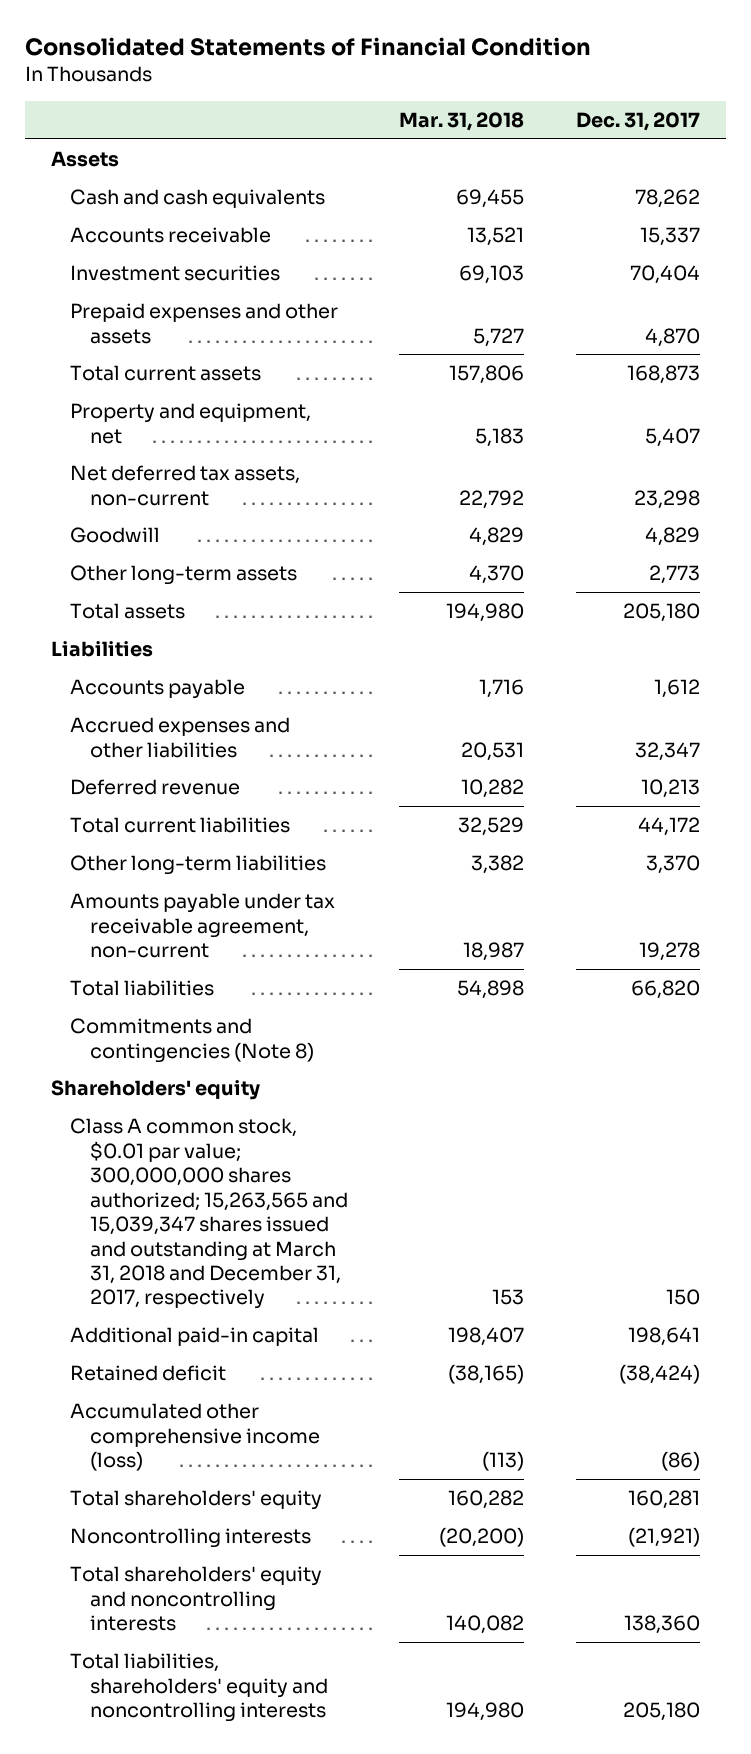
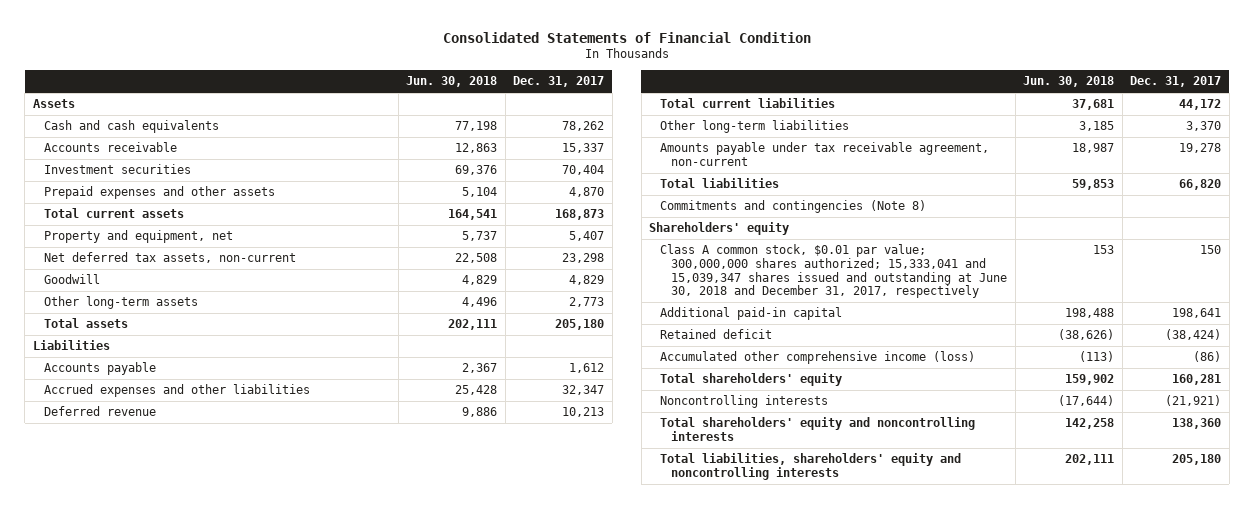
[399,111,525,131] Mar. 31, 2018 -> none
none -> [406,76,498,88] Jun. 30, 2018
[70,1118,348,1310] Class A common stock, $0.01 par value; 300,000,000 shares authorized; 15,263,565 and 15,039,347 shares issued and outstanding at March 31, 2018 and December 31, 2017, respectively -> [660,244,1008,299] Class A common stock, $0.01 par value; 300,000,000 shares authorized; 15,333,041 and 15,039,347 shares issued and outstanding at June 30, 2018 and December 31, 2017, respectively

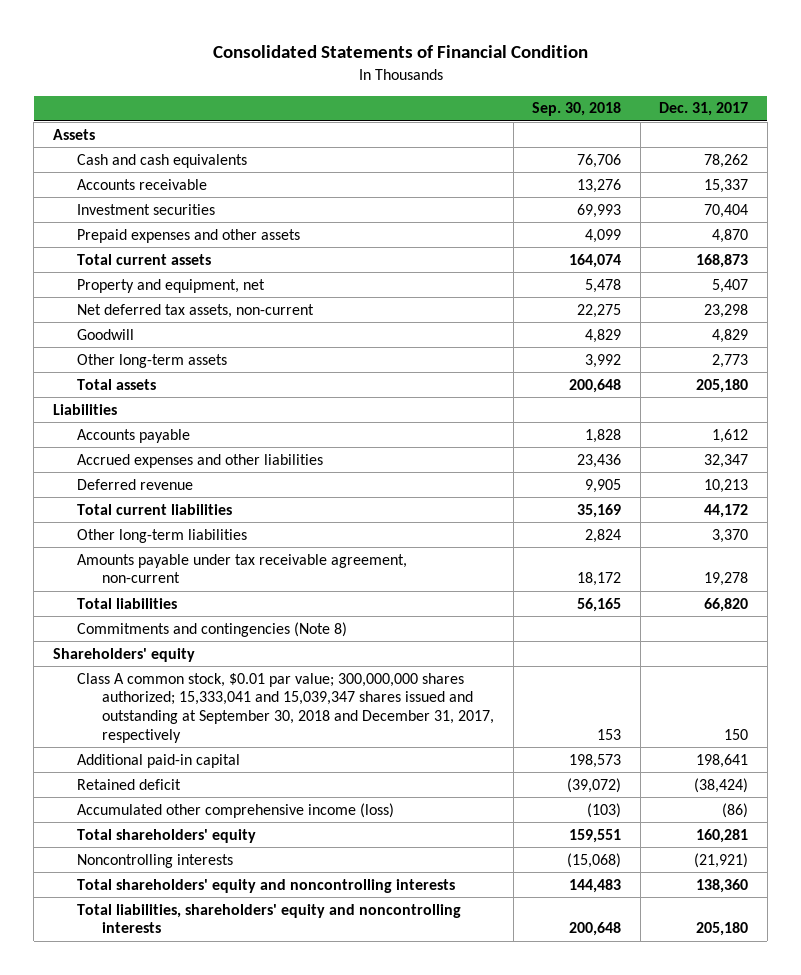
[406,76,498,88] Jun. 30, 2018 -> none
none -> [532,102,622,117] Sep. 30, 2018
[660,244,1008,299] Class A common stock, $0.01 par value; 300,000,000 shares authorized; 15,333,041 and 15,039,347 shares issued and outstanding at June 30, 2018 and December 31, 2017, respectively -> [77,672,495,743] Class A common stock, $0.01 par value; 300,000,000 shares authorized; 15,333,041 and 15,039,347 shares issued and outstanding at September 30, 2018 and December 31, 2017, respectively

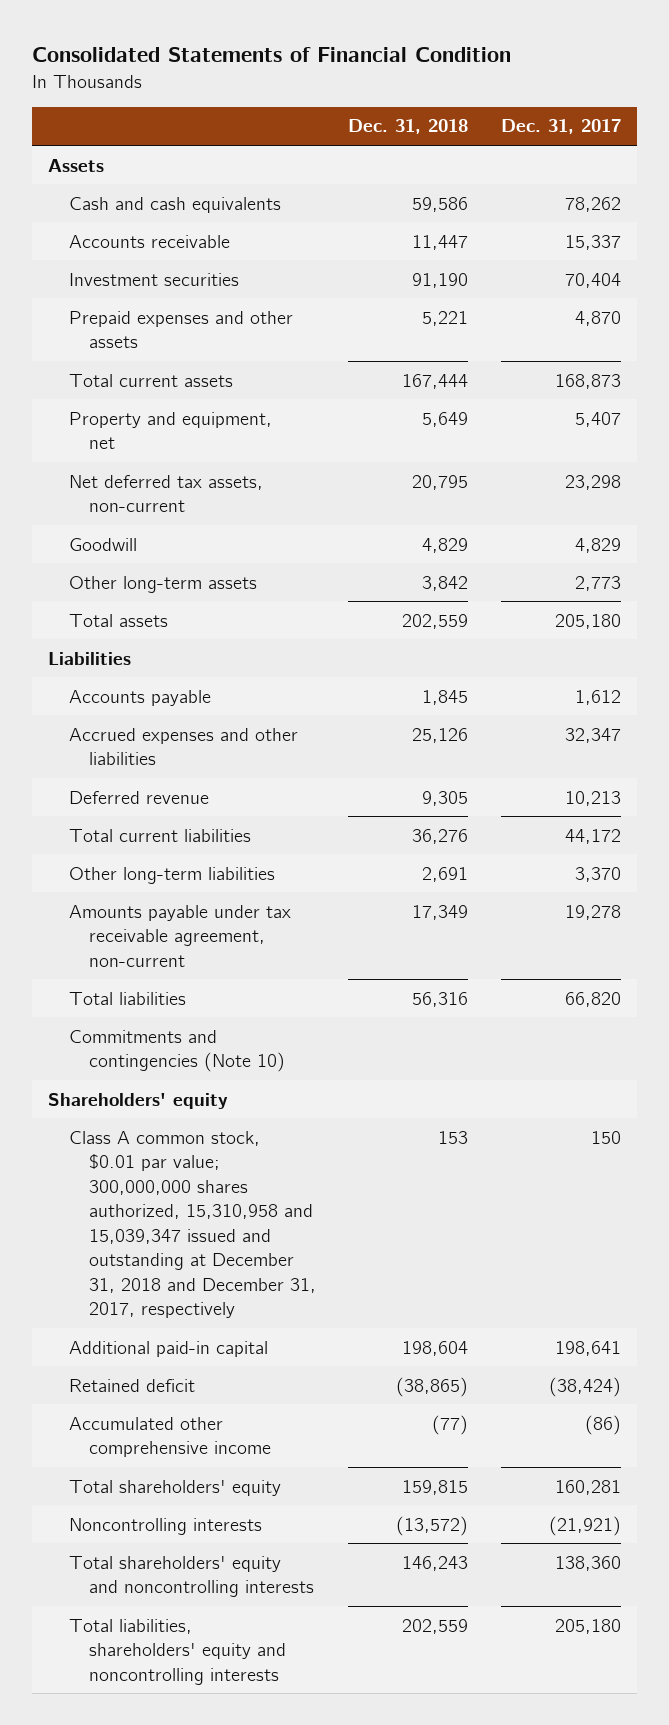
[532,102,622,117] Sep. 30, 2018 -> none
none -> [348,119,469,135] Dec. 31, 2018
[77,621,348,637] Commitments and contingencies (Note 8) -> [68,1029,285,1073] Commitments and contingencies (Note 10)
[77,672,495,743] Class A common stock, $0.01 par value; 300,000,000 shares authorized; 15,333,041 and 15,039,347 shares issued and outstanding at September 30, 2018 and December 31, 2017, respectively -> [68,1130,316,1319] Class A common stock, $0.01 par value; 300,000,000 shares authorized, 15,310,958 and 15,039,347 issued and outstanding at December 31, 2018 and December 31, 2017, respectively
[77,802,395,818] Accumulated other comprehensive income (loss) -> [68,1416,271,1458] Accumulated other comprehensive income

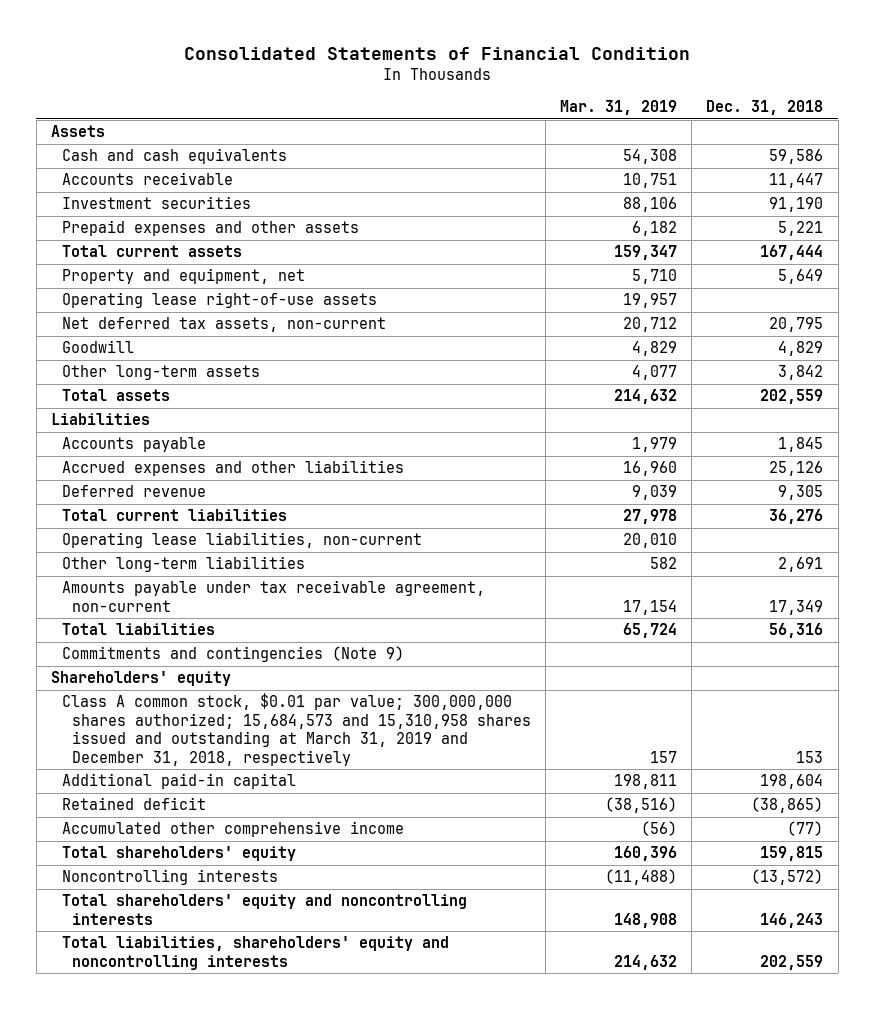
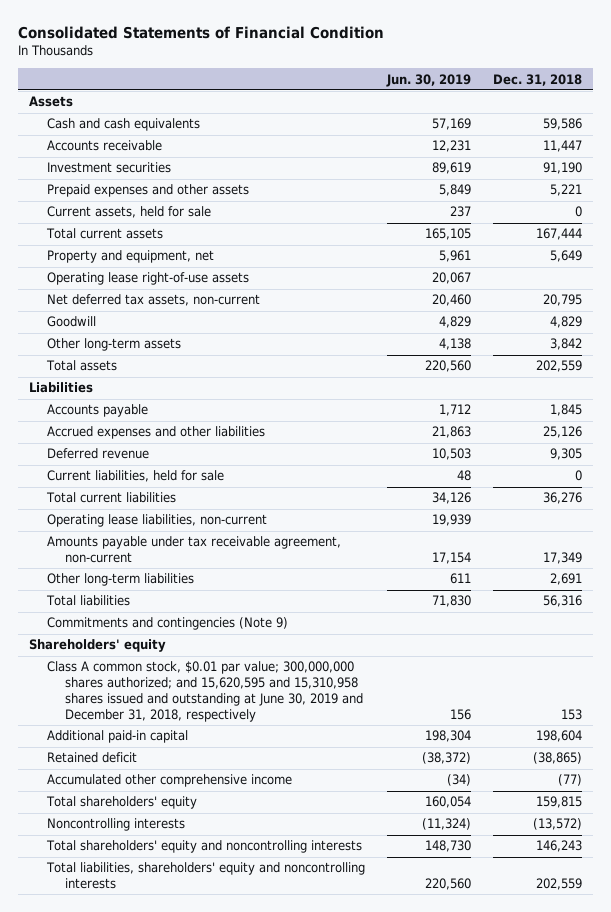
[560,100,678,116] Mar. 31, 2019 -> none
none -> [385,73,471,87] Jun. 30, 2019
none -> [47,206,212,219] Current assets, held for sale
none -> [47,470,225,483] Current liabilities, held for sale
[61,556,305,573] Other long-term liabilities -> [47,573,195,587] Other long-term liabilities
[61,693,532,766] Class A common stock, $0.01 par value; 300,000,000 shares authorized; 15,684,573 and 15,310,958 shares issued and outstanding at March 31, 2019 and December 31, 2018, respectively -> [47,661,363,722] Class A common stock, $0.01 par value; 300,000,000 shares authorized; and 15,620,595 and 15,310,958 shares issued and outstanding at June 30, 2019 and December 31, 2018, respectively

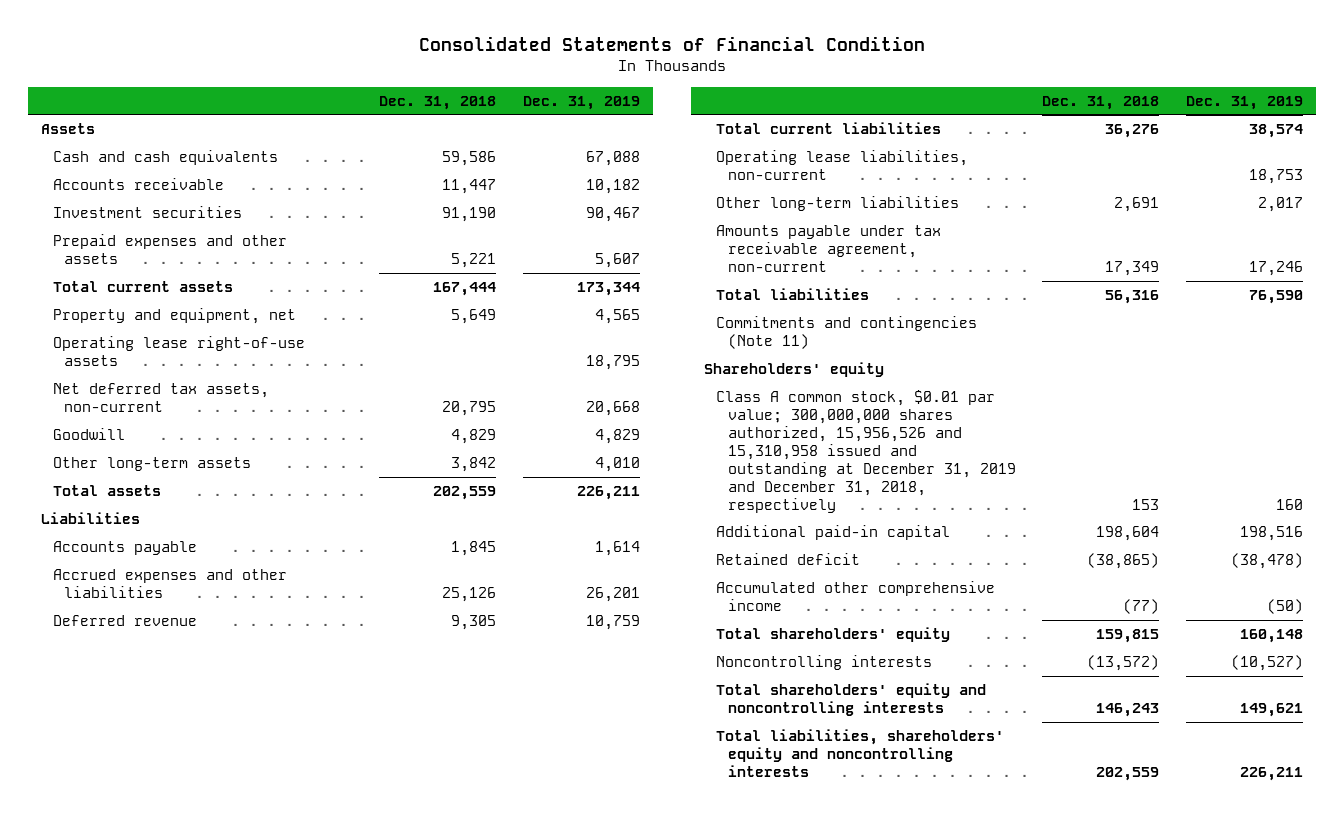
[385,73,471,87] Jun. 30, 2019 -> none
none -> [522,95,640,110] Dec. 31, 2019
[47,206,212,219] Current assets, held for sale -> none
[47,470,225,483] Current liabilities, held for sale -> none
[47,536,342,564] Amounts payable under tax receivable agreement, non-current -> [715,225,941,273] Amounts payable under tax receivable agreement, non-current
[47,617,289,631] Commitments and contingencies (Note 9) -> [715,316,977,350] Commitments and contingencies (Note 11)
[47,661,363,722] Class A common stock, $0.01 par value; 300,000,000 shares authorized; and 15,620,595 and 15,310,958 shares issued and outstanding at June 30, 2019 and December 31, 2018, respectively -> [715,390,1016,513] Class A common stock, $0.01 par value; 300,000,000 shares authorized, 15,956,526 and 15,310,958 issued and outstanding at December 31, 2019 and December 31, 2018, respectively

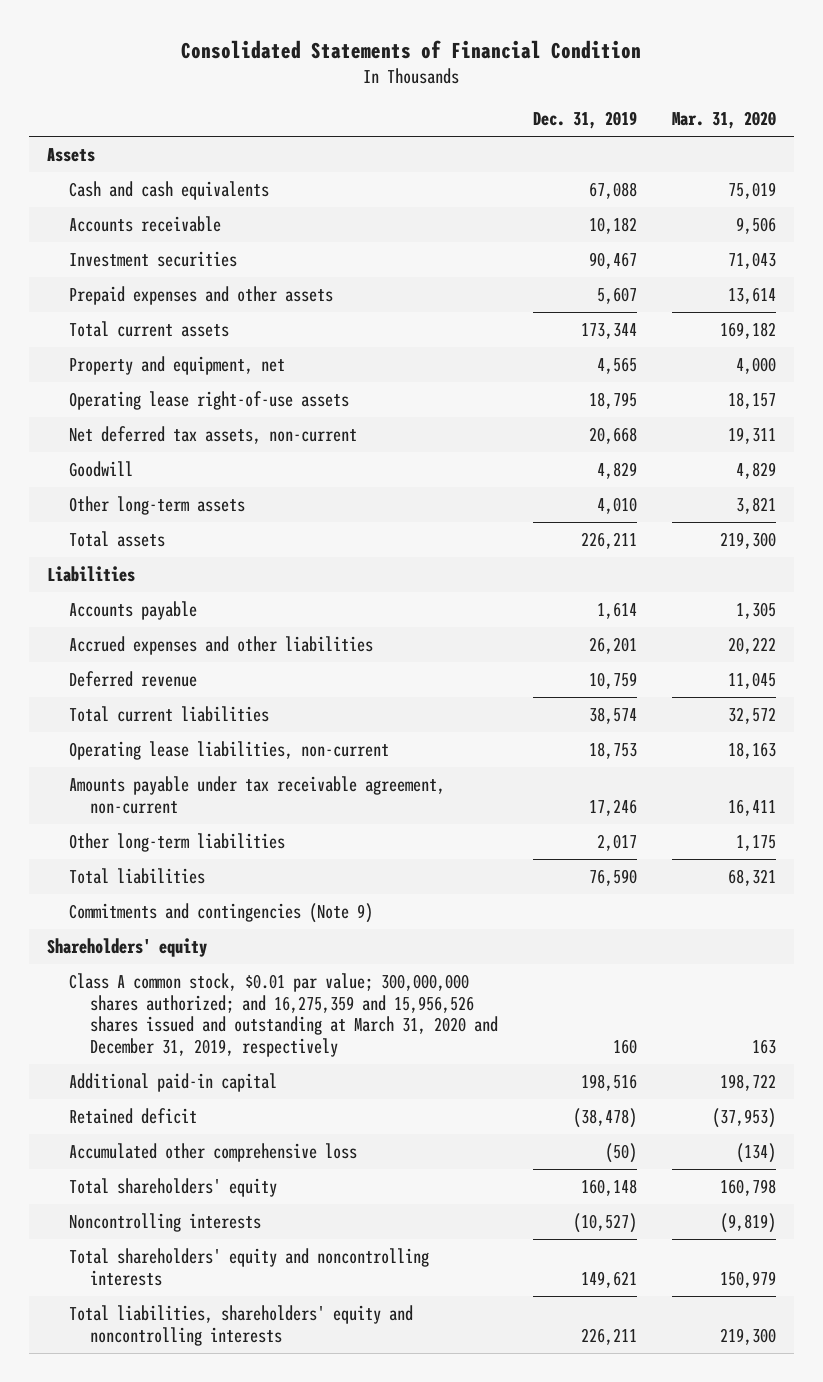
[379,95,497,110] Dec. 31, 2018 -> none
none -> [672,111,777,130] Mar. 31, 2020
[715,196,959,212] Other long-term liabilities -> [68,832,285,852] Other long-term liabilities
[715,316,977,350] Commitments and contingencies (Note 11) -> [68,902,373,923] Commitments and contingencies (Note 9)
[715,390,1016,513] Class A common stock, $0.01 par value; 300,000,000 shares authorized, 15,956,526 and 15,310,958 issued and outstanding at December 31, 2019 and December 31, 2018, respectively -> [68,972,499,1058] Class A common stock, $0.01 par value; 300,000,000 shares authorized; and 16,275,359 and 15,956,526 shares issued and outstanding at March 31, 2020 and December 31, 2019, respectively
[715,581,995,612] Accumulated other comprehensive income -> [68,1142,357,1162] Accumulated other comprehensive loss

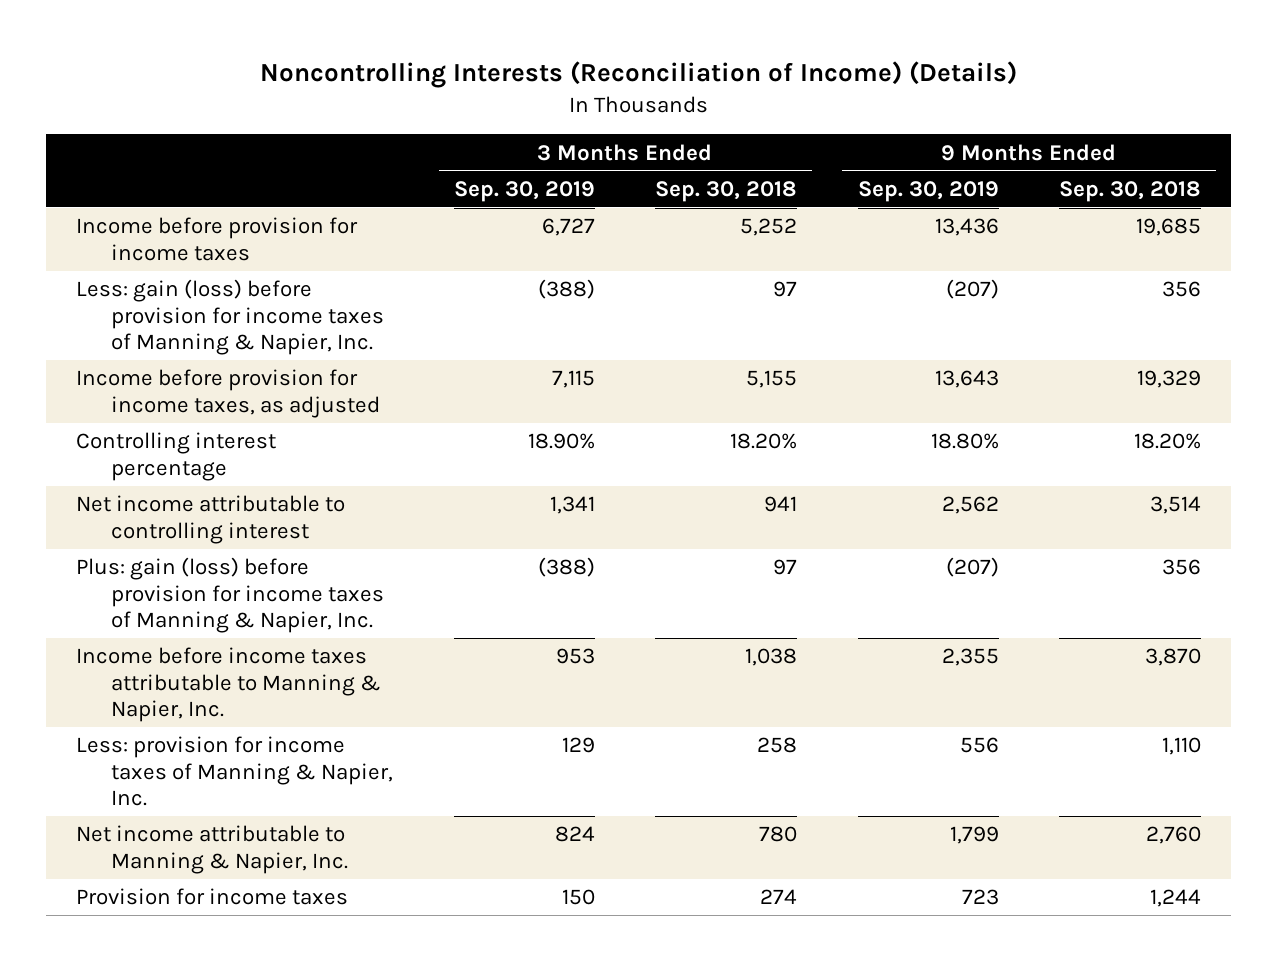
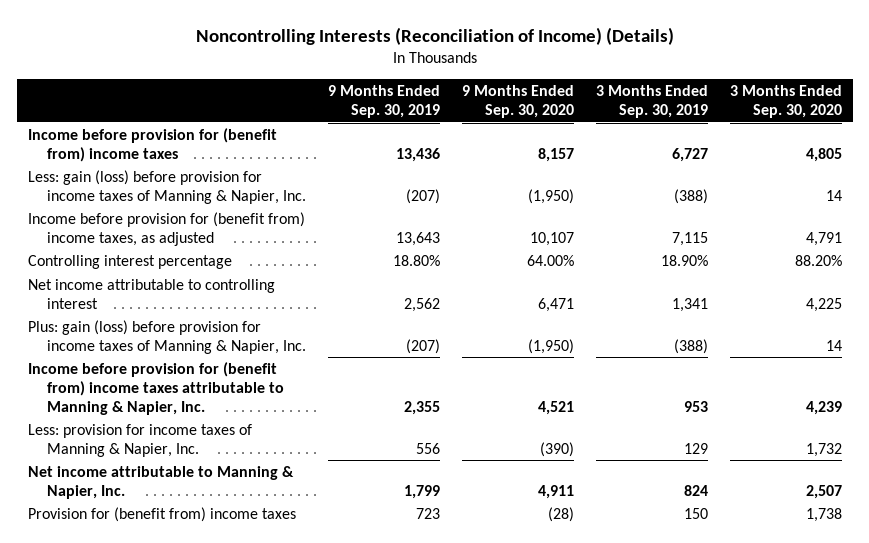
[655,180,798,202] Sep. 30, 2018 -> none
[1058,180,1201,202] Sep. 30, 2018 -> none
none -> [461,85,574,119] 9 Months Ended Sep. 30, 2020
none -> [729,85,842,119] 3 Months Ended Sep. 30, 2020
[76,217,359,261] Income before provision for income taxes -> [27,127,277,162] Income before provision for (benefit from) income taxes
[76,369,381,418] Income before provision for income taxes, as adjusted -> [27,211,305,246] Income before provision for (benefit from) income taxes, as adjusted
[76,647,382,723] Income before income taxes attributable to Manning & Napier, Inc. -> [27,361,284,415] Income before provision for (benefit from) income taxes attributable to Manning & Napier, Inc.
[76,888,349,906] Provision for income taxes -> [27,506,296,522] Provision for (benefit from) income taxes

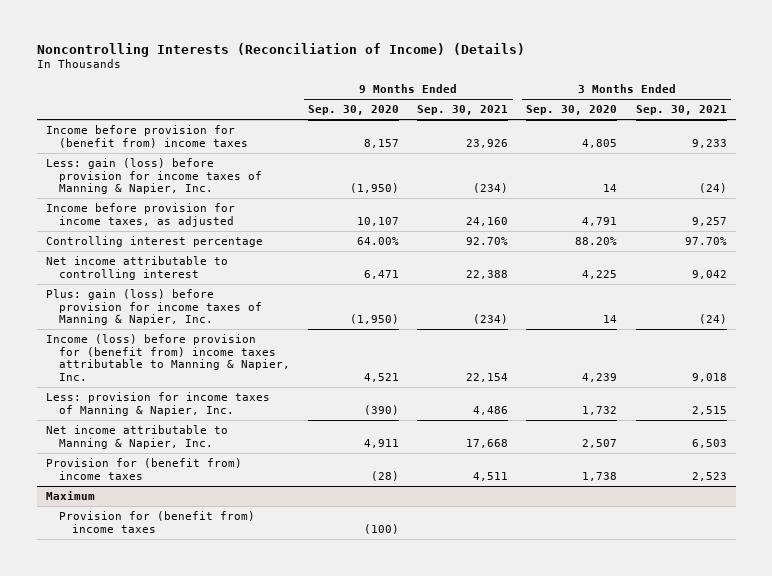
[327,85,440,119] 9 Months Ended Sep. 30, 2019 -> none
[595,85,708,119] 3 Months Ended Sep. 30, 2019 -> none
none -> [417,105,509,116] Sep. 30, 2021
none -> [635,105,727,116] Sep. 30, 2021
[27,211,305,246] Income before provision for (benefit from) income taxes, as adjusted -> [45,203,235,227] Income before provision for income taxes, as adjusted
[27,361,284,415] Income before provision for (benefit from) income taxes attributable to Manning & Napier, Inc. -> [45,334,290,381] Income (loss) before provision for (benefit from) income taxes attributable to Manning & Napier, Inc.
none -> [45,491,95,501] Maximum
none -> [58,511,255,533] Provision for (benefit from) income taxes

